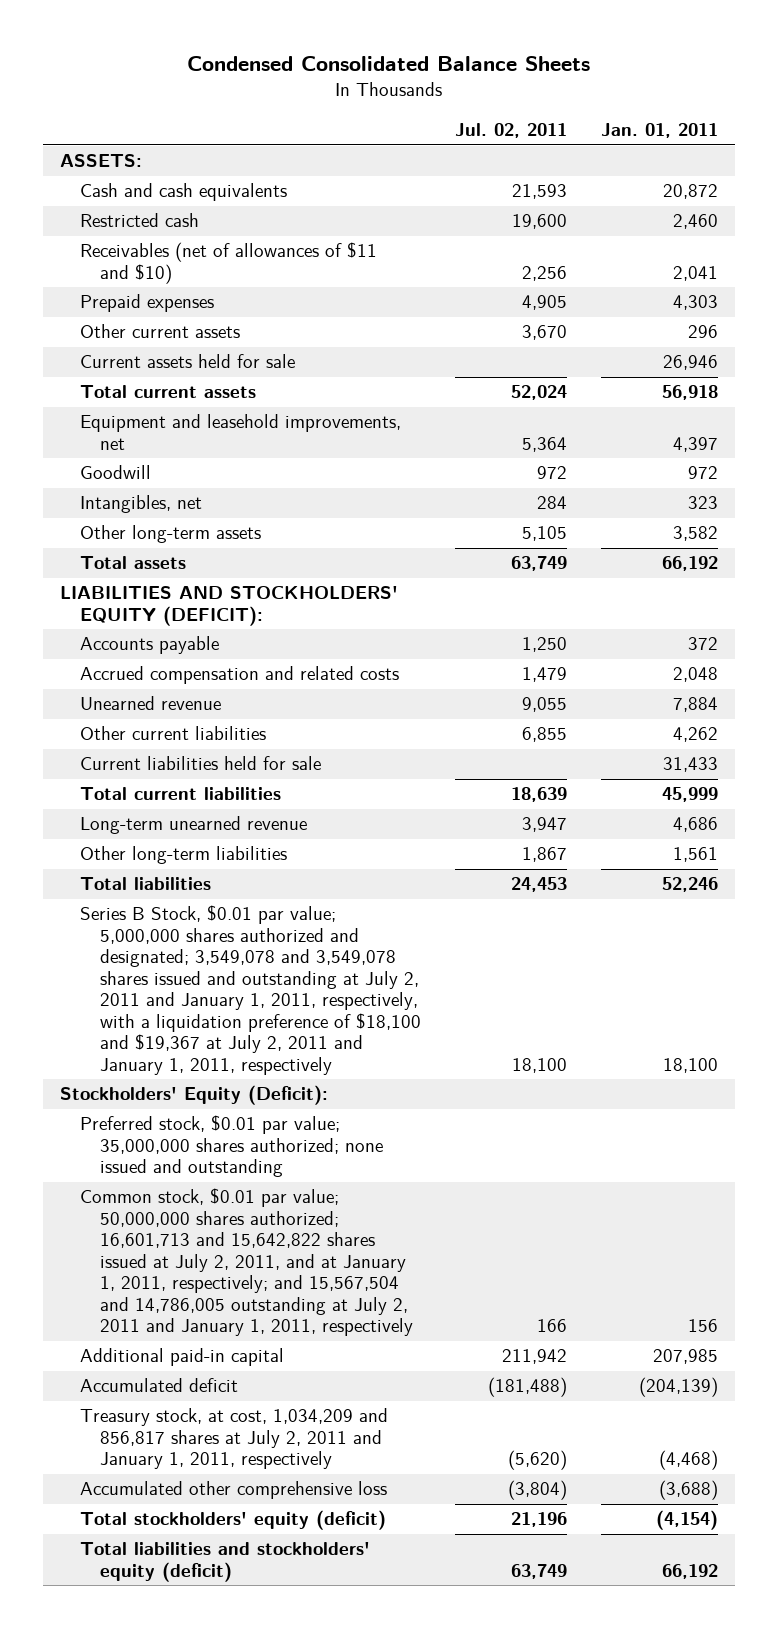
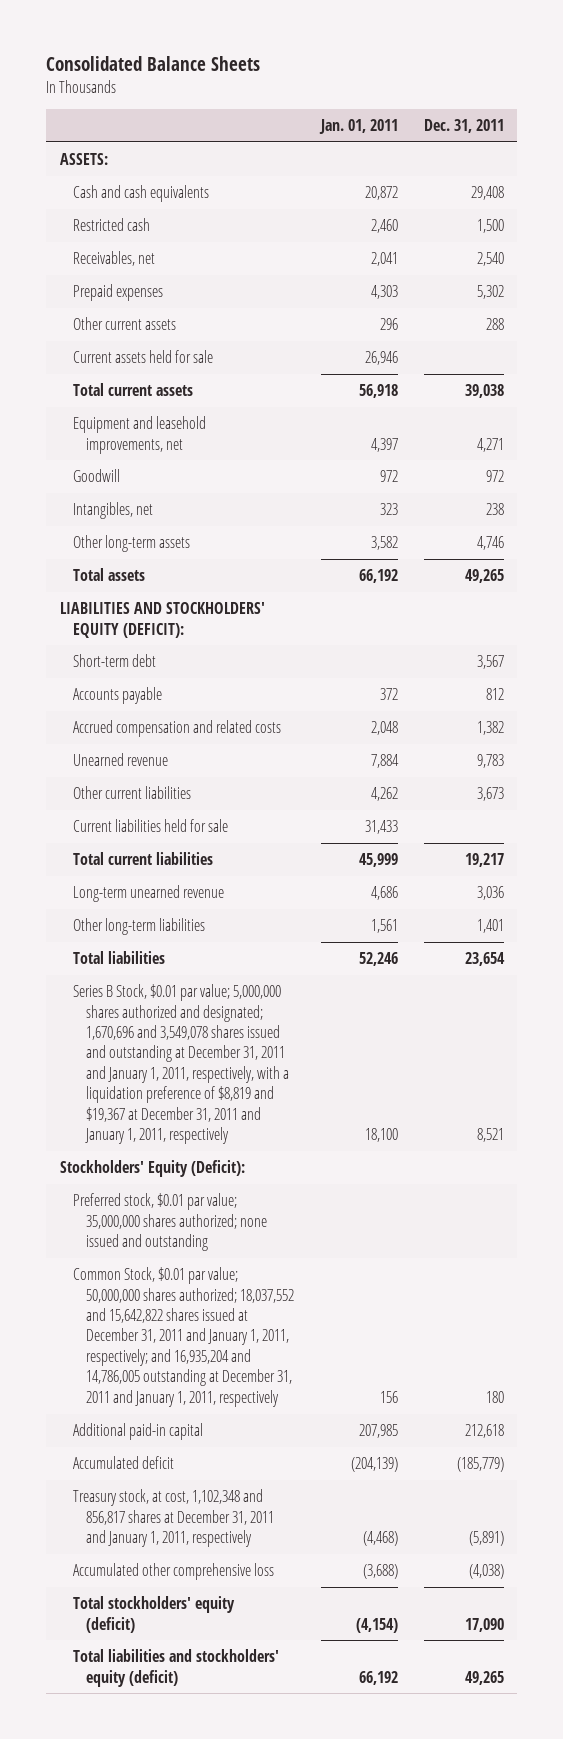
[186,56,590,72] Condensed Consolidated Balance Sheets -> [46,56,261,72] Consolidated Balance Sheets
[454,123,567,139] Jul. 02, 2011 -> none
none -> [423,119,504,134] Dec. 31, 2011
[79,242,377,284] Receivables (net of allowances of $11 and $10) -> [72,251,155,267] Receivables, net
none -> [72,654,156,668] Short-term debt
[79,905,421,1075] Series B Stock, $0.01 par value; 5,000,000 shares authorized and designated; 3,549,078 and 3,549,078 shares issued and outstanding at July 2, 2011 and January 1, 2011, respectively, with a liquidation preference of $18,100 and $19,367 at July 2, 2011 and January 1, 2011, respectively -> [72,984,290,1145] Series B Stock, $0.01 par value; 5,000,000 shares authorized and designated; 1,670,696 and 3,549,078 shares issued and outstanding at December 31, 2011 and January 1, 2011, respectively, with a liquidation preference of $8,819 and $19,367 at December 31, 2011 and January 1, 2011, respectively
[79,1188,413,1337] Common stock, $0.01 par value; 50,000,000 shares authorized; 16,601,713 and 15,642,822 shares issued at July 2, 2011, and at January 1, 2011, respectively; and 15,567,504 and 14,786,005 outstanding at July 2, 2011 and January 1, 2011, respectively -> [72,1267,295,1407] Common Stock, $0.01 par value; 50,000,000 shares authorized; 18,037,552 and 15,642,822 shares issued at December 31, 2011 and January 1, 2011, respectively; and 16,935,204 and 14,786,005 outstanding at December 31, 2011 and January 1, 2011, respectively
[79,1408,388,1470] Treasury stock, at cost, 1,034,209 and 856,817 shares at July 2, 2011 and January 1, 2011, respectively -> [72,1489,275,1548] Treasury stock, at cost, 1,102,348 and 856,817 shares at December 31, 2011 and January 1, 2011, respectively

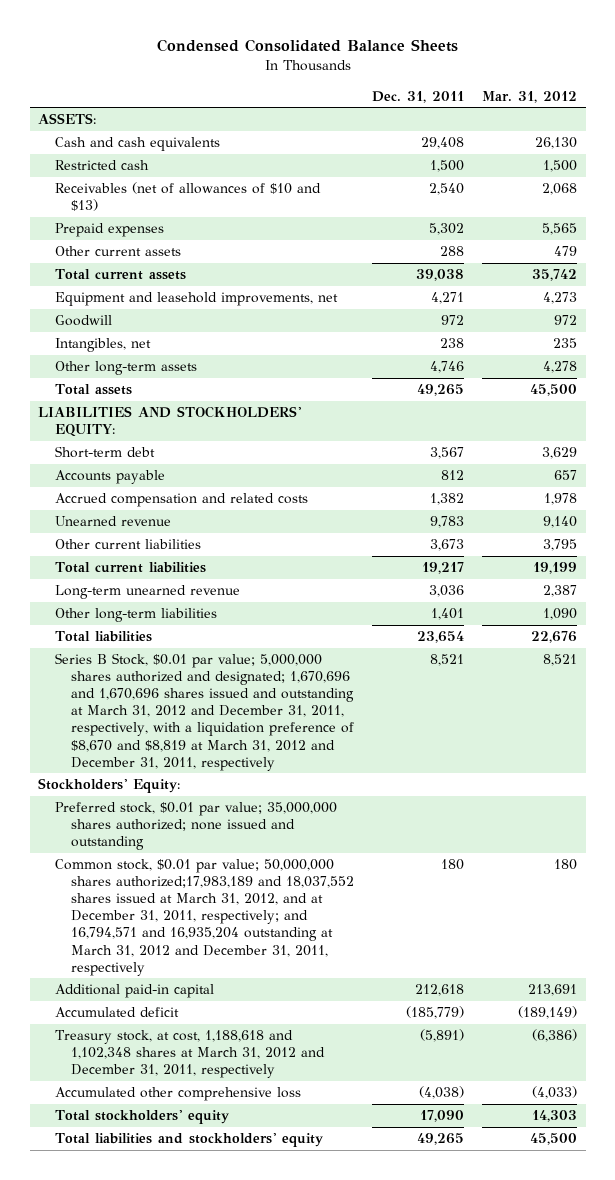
[46,56,261,72] Consolidated Balance Sheets -> [156,39,458,53] Condensed Consolidated Balance Sheets
[318,119,398,135] Jan. 01, 2011 -> none
none -> [481,90,577,103] Mar. 31, 2012
[72,251,155,267] Receivables, net -> [54,182,321,212] Receivables (net of allowances of $10 and $13)
[72,350,213,364] Current assets held for sale -> none
[59,602,265,638] LIABILITIES AND STOCKHOLDERS' EQUITY (DEFICIT): -> [38,406,302,438] LIABILITIES AND STOCKHOLDERS' EQUITY:
[72,819,228,833] Current liabilities held for sale -> none
[72,984,290,1145] Series B Stock, $0.01 par value; 5,000,000 shares authorized and designated; 1,670,696 and 3,549,078 shares issued and outstanding at December 31, 2011 and January 1, 2011, respectively, with a liquidation preference of $8,819 and $19,367 at December 31, 2011 and January 1, 2011, respectively -> [54,653,355,771] Series B Stock, $0.01 par value; 5,000,000 shares authorized and designated; 1,670,696 and 1,670,696 shares issued and outstanding at March 31, 2012 and December 31, 2011, respectively, with a liquidation preference of $8,670 and $8,819 at March 31, 2012 and December 31, 2011, respectively
[59,1160,245,1178] Stockholders' Equity (Deficit): -> [38,778,181,794] Stockholders' Equity:
[72,1267,295,1407] Common Stock, $0.01 par value; 50,000,000 shares authorized; 18,037,552 and 15,642,822 shares issued at December 31, 2011 and January 1, 2011, respectively; and 16,935,204 and 14,786,005 outstanding at December 31, 2011 and January 1, 2011, respectively -> [54,859,355,976] Common stock, $0.01 par value; 50,000,000 shares authorized;17,983,189 and 18,037,552 shares issued at March 31, 2012, and at December 31, 2011, respectively; and 16,794,571 and 16,935,204 outstanding at March 31, 2012 and December 31, 2011, respectively
[72,1489,275,1548] Treasury stock, at cost, 1,102,348 and 856,817 shares at December 31, 2011 and January 1, 2011, respectively -> [54,1030,326,1079] Treasury stock, at cost, 1,188,618 and 1,102,348 shares at March 31, 2012 and December 31, 2011, respectively
[72,1596,235,1633] Total stockholders' equity (deficit) -> [54,1110,229,1125] Total stockholders' equity
[72,1649,279,1687] Total liabilities and stockholders' equity (deficit) -> [54,1133,323,1148] Total liabilities and stockholders' equity

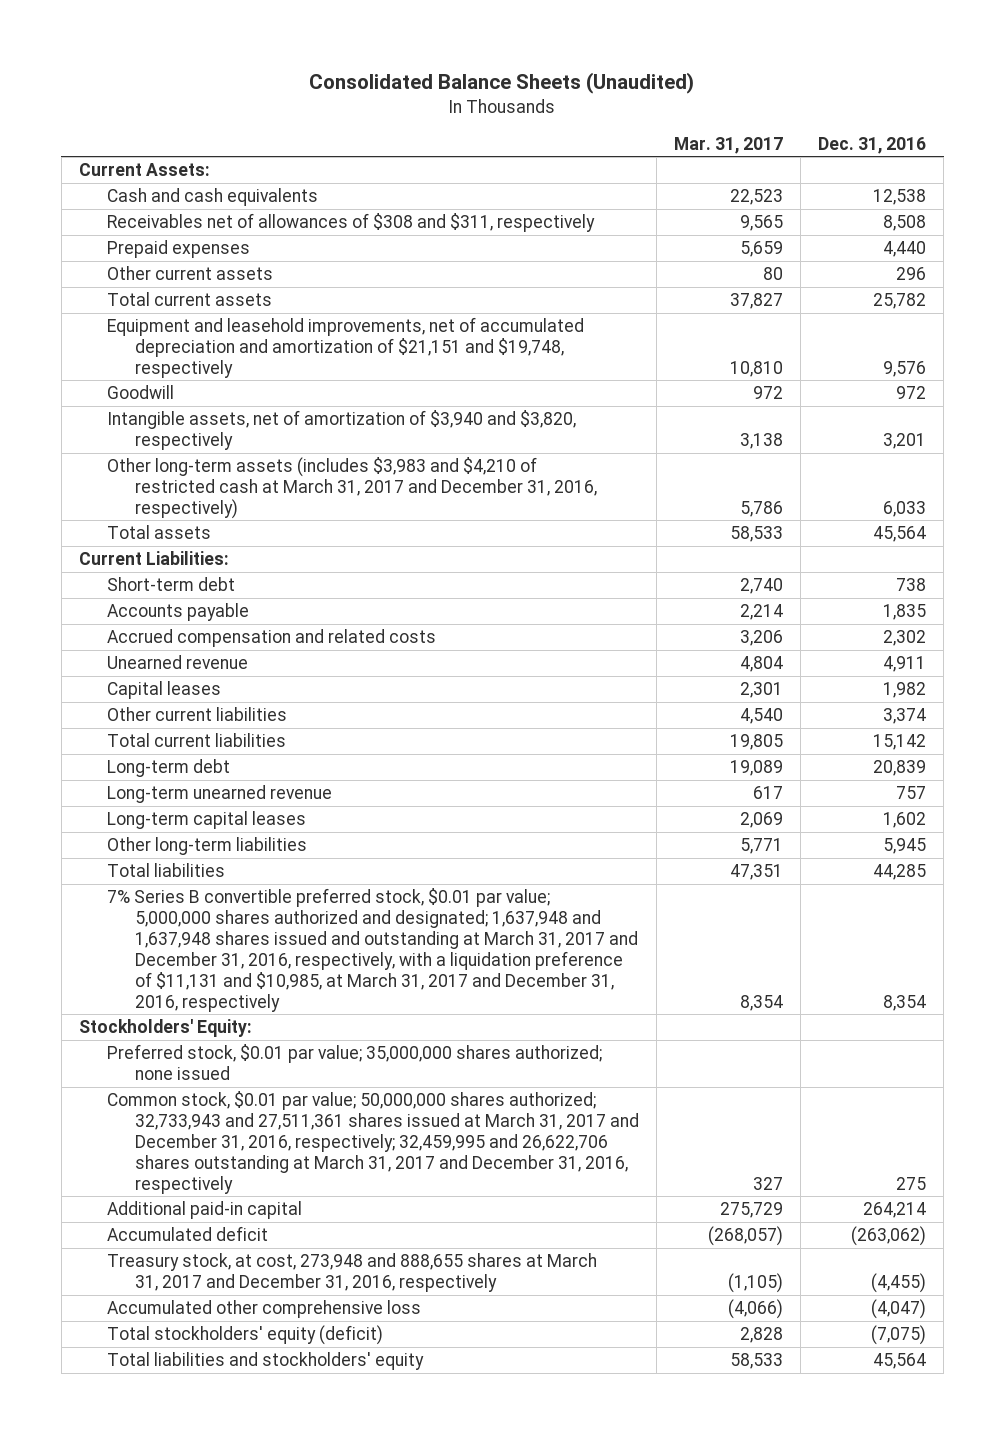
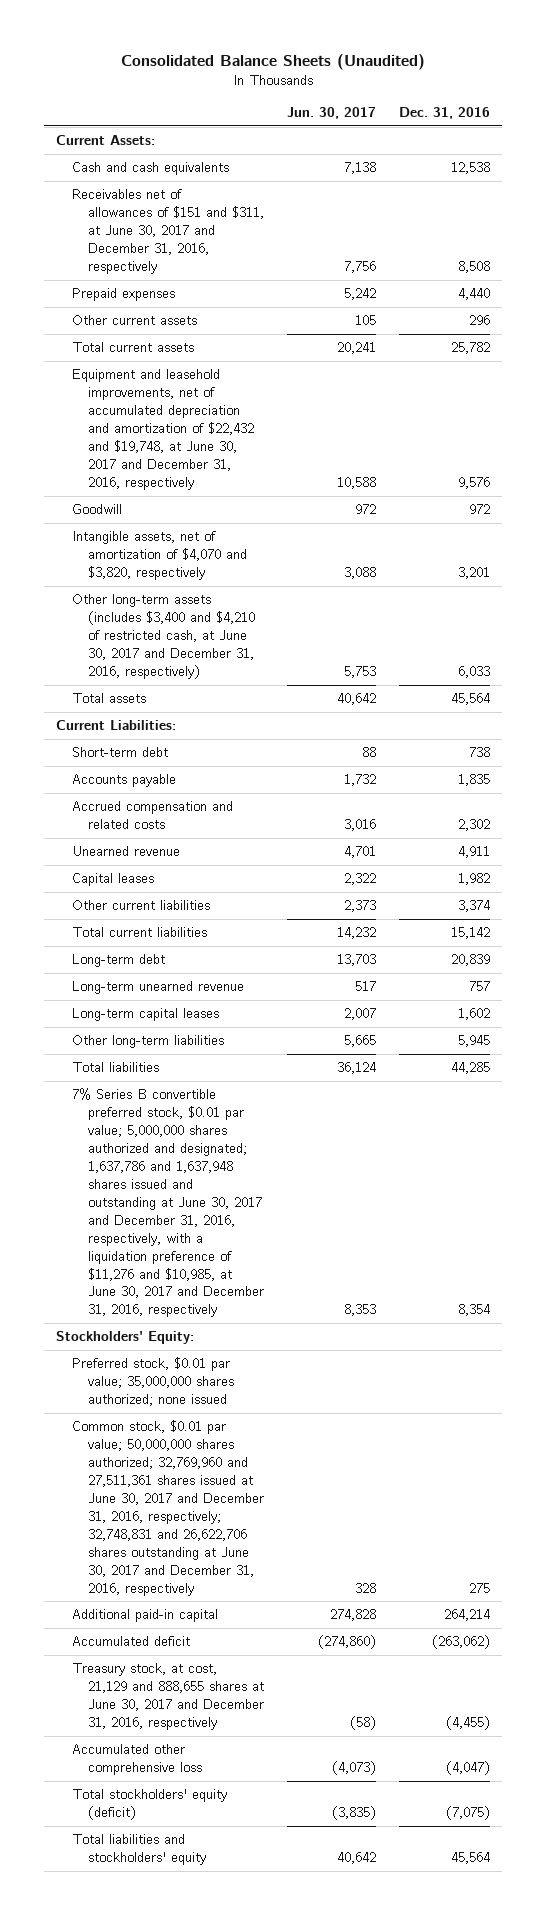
[674,136,784,154] Mar. 31, 2017 -> none
none -> [287,107,377,120] Jun. 30, 2017
[106,213,595,233] Receivables net of allowances of $308 and $311, respectively -> [71,189,264,275] Receivables net of allowances of $151 and $311, at June 30, 2017 and December 31, 2016, respectively
[106,317,584,378] Equipment and leasehold improvements, net of accumulated depreciation and amortization of $21,151 and $19,748, respectively -> [71,369,254,490] Equipment and leasehold improvements, net of accumulated depreciation and amortization of $22,432 and $19,748, at June 30, 2017 and December 31, 2016, respectively
[106,410,576,451] Intangible assets, net of amortization of $3,940 and $3,820, respectively -> [71,531,247,581] Intangible assets, net of amortization of $4,070 and $3,820, respectively
[106,457,598,519] Other long-term assets (includes $3,983 and $4,210 of restricted cash at March 31, 2017 and December 31, 2016, respectively) -> [71,594,255,680] Other long-term assets (includes $3,400 and $4,210 of restricted cash, at June 30, 2017 and December 31, 2016, respectively)
[106,888,639,1012] 7% Series B convertible preferred stock, $0.01 par value; 5,000,000 shares authorized and designated; 1,637,948 and 1,637,948 shares issued and outstanding at March 31, 2017 and December 31, 2016, respectively, with a liquidation preference of $11,131 and $10,985, at March 31, 2017 and December 31, 2016, respectively -> [71,1088,264,1318] 7% Series B convertible preferred stock, $0.01 par value; 5,000,000 shares authorized and designated; 1,637,786 and 1,637,948 shares issued and outstanding at June 30, 2017 and December 31, 2016, respectively, with a liquidation preference of $11,276 and $10,985, at June 30, 2017 and December 31, 2016, respectively
[106,1091,640,1194] Common stock, $0.01 par value; 50,000,000 shares authorized; 32,733,943 and 27,511,361 shares issued at March 31, 2017 and December 31, 2016, respectively; 32,459,995 and 26,622,706 shares outstanding at March 31, 2017 and December 31, 2016, respectively -> [71,1420,264,1596] Common stock, $0.01 par value; 50,000,000 shares authorized; 32,769,960 and 27,511,361 shares issued at June 30, 2017 and December 31, 2016, respectively; 32,748,831 and 26,622,706 shares outstanding at June 30, 2017 and December 31, 2016, respectively
[106,1253,597,1293] Treasury stock, at cost, 273,948 and 888,655 shares at March 31, 2017 and December 31, 2016, respectively -> [71,1663,264,1731] Treasury stock, at cost, 21,129 and 888,655 shares at June 30, 2017 and December 31, 2016, respectively

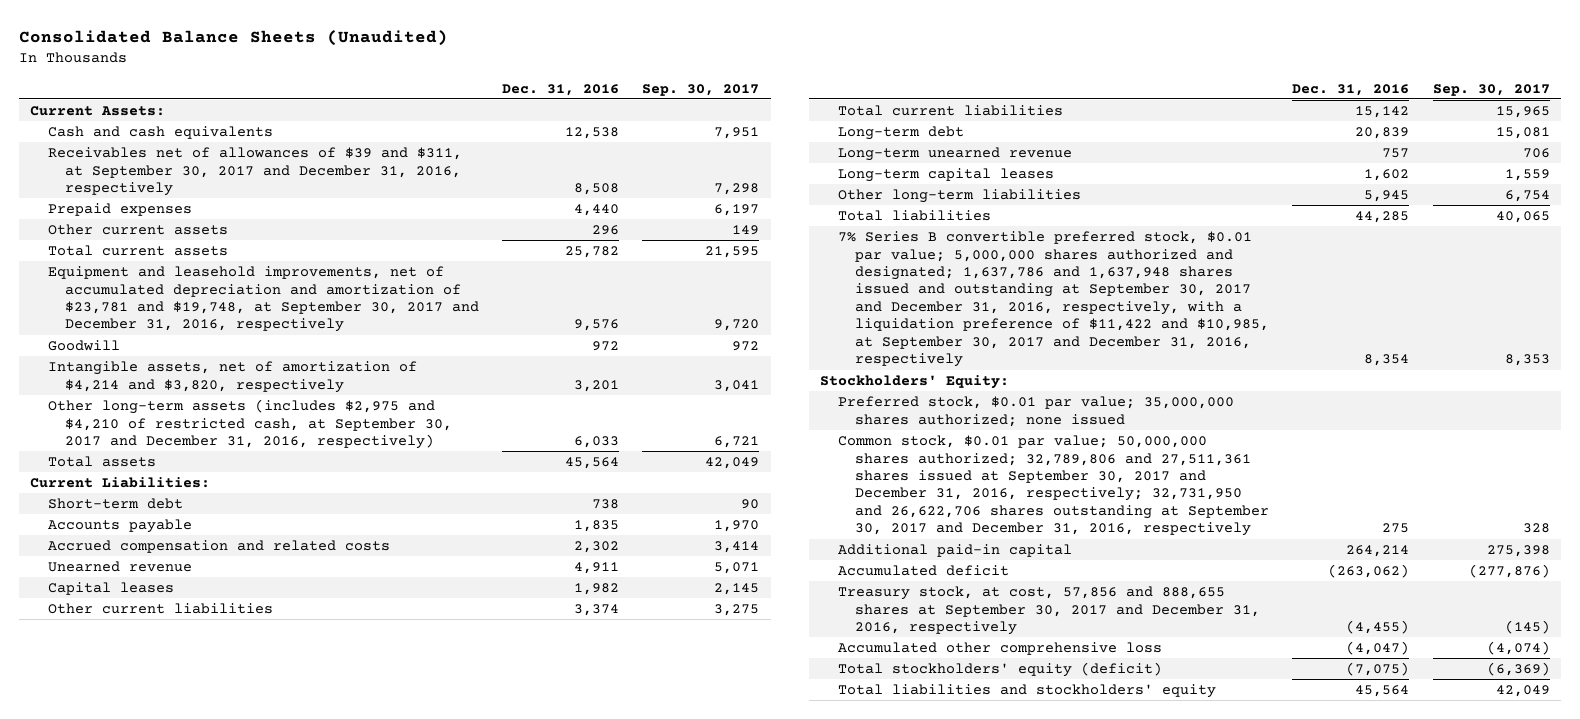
[287,107,377,120] Jun. 30, 2017 -> none
none -> [642,83,760,96] Sep. 30, 2017
[71,189,264,275] Receivables net of allowances of $151 and $311, at June 30, 2017 and December 31, 2016, respectively -> [47,147,462,196] Receivables net of allowances of $39 and $311, at September 30, 2017 and December 31, 2016, respectively
[71,369,254,490] Equipment and leasehold improvements, net of accumulated depreciation and amortization of $22,432 and $19,748, at June 30, 2017 and December 31, 2016, respectively -> [47,266,479,333] Equipment and leasehold improvements, net of accumulated depreciation and amortization of $23,781 and $19,748, at September 30, 2017 and December 31, 2016, respectively
[71,531,247,581] Intangible assets, net of amortization of $4,070 and $3,820, respectively -> [47,361,417,393] Intangible assets, net of amortization of $4,214 and $3,820, respectively
[71,594,255,680] Other long-term assets (includes $3,400 and $4,210 of restricted cash, at June 30, 2017 and December 31, 2016, respectively) -> [47,399,452,449] Other long-term assets (includes $2,975 and $4,210 of restricted cash, at September 30, 2017 and December 31, 2016, respectively)
[71,1088,264,1318] 7% Series B convertible preferred stock, $0.01 par value; 5,000,000 shares authorized and designated; 1,637,786 and 1,637,948 shares issued and outstanding at June 30, 2017 and December 31, 2016, respectively, with a liquidation preference of $11,276 and $10,985, at June 30, 2017 and December 31, 2016, respectively -> [837,231,1270,368] 7% Series B convertible preferred stock, $0.01 par value; 5,000,000 shares authorized and designated; 1,637,786 and 1,637,948 shares issued and outstanding at September 30, 2017 and December 31, 2016, respectively, with a liquidation preference of $11,422 and $10,985, at September 30, 2017 and December 31, 2016, respectively
[71,1420,264,1596] Common stock, $0.01 par value; 50,000,000 shares authorized; 32,769,960 and 27,511,361 shares issued at June 30, 2017 and December 31, 2016, respectively; 32,748,831 and 26,622,706 shares outstanding at June 30, 2017 and December 31, 2016, respectively -> [837,435,1270,537] Common stock, $0.01 par value; 50,000,000 shares authorized; 32,789,806 and 27,511,361 shares issued at September 30, 2017 and December 31, 2016, respectively; 32,731,950 and 26,622,706 shares outstanding at September 30, 2017 and December 31, 2016, respectively
[71,1663,264,1731] Treasury stock, at cost, 21,129 and 888,655 shares at June 30, 2017 and December 31, 2016, respectively -> [837,586,1261,635] Treasury stock, at cost, 57,856 and 888,655 shares at September 30, 2017 and December 31, 2016, respectively

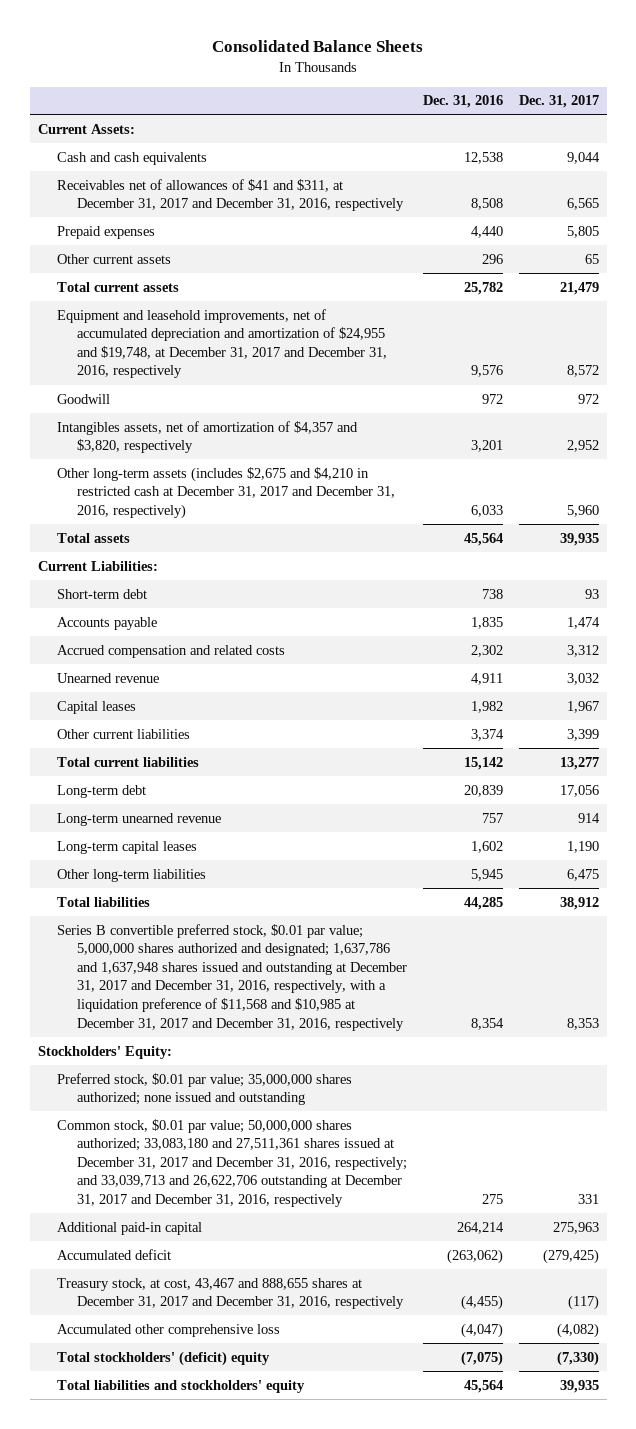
[18,30,448,47] Consolidated Balance Sheets (Unaudited) -> [212,40,424,53] Consolidated Balance Sheets
[642,83,760,96] Sep. 30, 2017 -> none
none -> [518,95,599,109] Dec. 31, 2017
[47,147,462,196] Receivables net of allowances of $39 and $311, at September 30, 2017 and December 31, 2016, respectively -> [57,178,404,212] Receivables net of allowances of $41 and $311, at December 31, 2017 and December 31, 2016, respectively
[47,266,479,333] Equipment and leasehold improvements, net of accumulated depreciation and amortization of $23,781 and $19,748, at September 30, 2017 and December 31, 2016, respectively -> [57,308,387,379] Equipment and leasehold improvements, net of accumulated depreciation and amortization of $24,955 and $19,748, at December 31, 2017 and December 31, 2016, respectively
[47,361,417,393] Intangible assets, net of amortization of $4,214 and $3,820, respectively -> [57,420,359,454] Intangibles assets, net of amortization of $4,357 and $3,820, respectively
[47,399,452,449] Other long-term assets (includes $2,975 and $4,210 of restricted cash, at September 30, 2017 and December 31, 2016, respectively) -> [57,466,395,519] Other long-term assets (includes $2,675 and $4,210 in restricted cash at December 31, 2017 and December 31, 2016, respectively)
[837,231,1270,368] 7% Series B convertible preferred stock, $0.01 par value; 5,000,000 shares authorized and designated; 1,637,786 and 1,637,948 shares issued and outstanding at September 30, 2017 and December 31, 2016, respectively, with a liquidation preference of $11,422 and $10,985, at September 30, 2017 and December 31, 2016, respectively -> [57,923,407,1031] Series B convertible preferred stock, $0.01 par value; 5,000,000 shares authorized and designated; 1,637,786 and 1,637,948 shares issued and outstanding at December 31, 2017 and December 31, 2016, respectively, with a liquidation preference of $11,568 and $10,985 at December 31, 2017 and December 31, 2016, respectively
[837,396,1234,427] Preferred stock, $0.01 par value; 35,000,000 shares authorized; none issued -> [57,1072,353,1106] Preferred stock, $0.01 par value; 35,000,000 shares authorized; none issued and outstanding
[837,435,1270,537] Common stock, $0.01 par value; 50,000,000 shares authorized; 32,789,806 and 27,511,361 shares issued at September 30, 2017 and December 31, 2016, respectively; 32,731,950 and 26,622,706 shares outstanding at September 30, 2017 and December 31, 2016, respectively -> [57,1118,407,1208] Common stock, $0.01 par value; 50,000,000 shares authorized; 33,083,180 and 27,511,361 shares issued at December 31, 2017 and December 31, 2016, respectively; and 33,039,713 and 26,622,706 outstanding at December 31, 2017 and December 31, 2016, respectively
[837,586,1261,635] Treasury stock, at cost, 57,856 and 888,655 shares at September 30, 2017 and December 31, 2016, respectively -> [57,1277,404,1310] Treasury stock, at cost, 43,467 and 888,655 shares at December 31, 2017 and December 31, 2016, respectively
[837,662,1162,678] Total stockholders' equity (deficit) -> [57,1350,271,1366] Total stockholders' (deficit) equity

